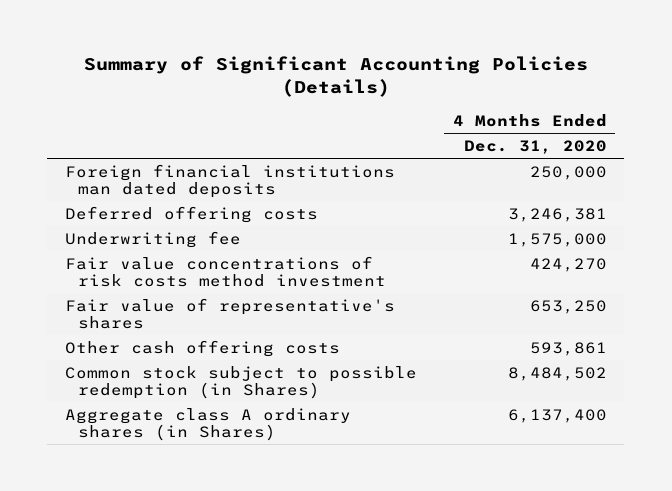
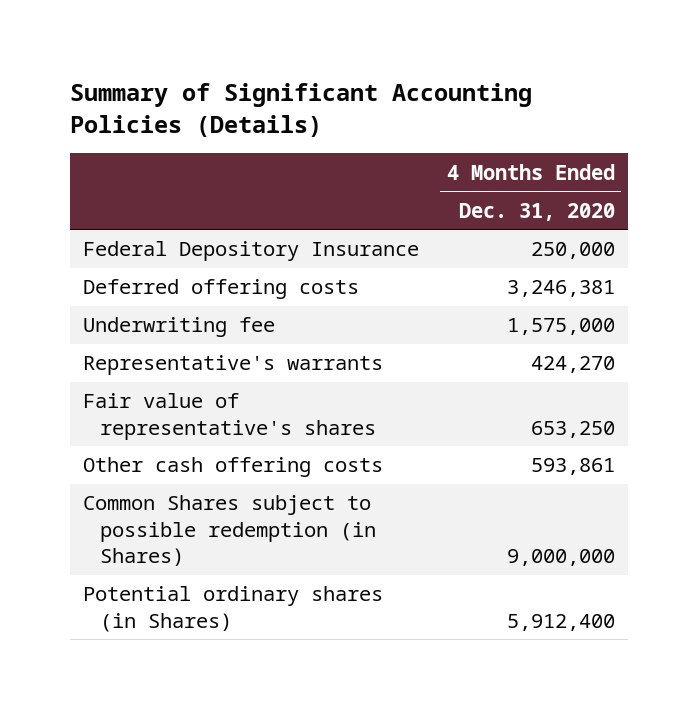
[65,163,396,198] Foreign financial institutions man dated deposits -> [83,241,420,262] Federal Depository Insurance
[65,255,386,287] Fair value concentrations of risk costs method investment -> [83,355,384,376] Representative's warrants
[65,407,352,441] Aggregate class A ordinary shares (in Shares) -> none
[65,365,418,399] Common stock subject to possible redemption (in Shares) -> [83,495,376,566] Common Shares subject to possible redemption (in Shares)
[507,366,607,381] 8,484,502 -> [506,548,615,566] 9,000,000
none -> [83,586,384,632] Potential ordinary shares (in Shares)

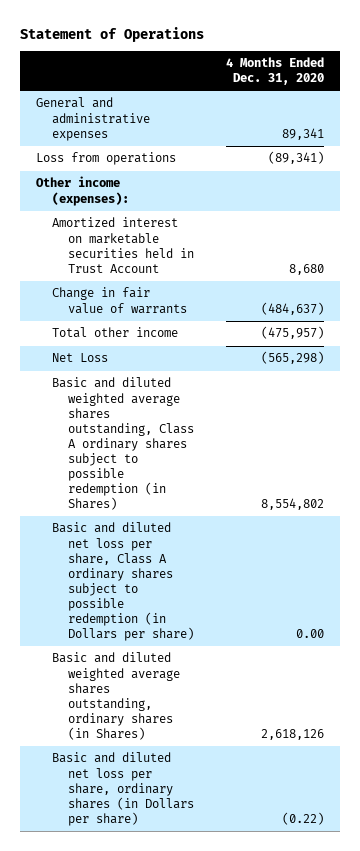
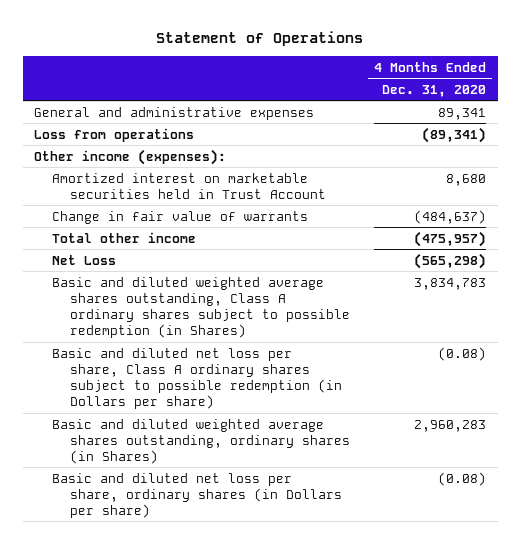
[261,498,325,511] 8,554,802 -> [414,277,487,290] 3,834,783
[296,629,325,639] 0.00 -> [438,346,487,361] (0.08)
[261,728,325,740] 2,618,126 -> [414,419,487,432] 2,960,283
[282,811,325,825] (0.22) -> [438,471,487,486] (0.08)

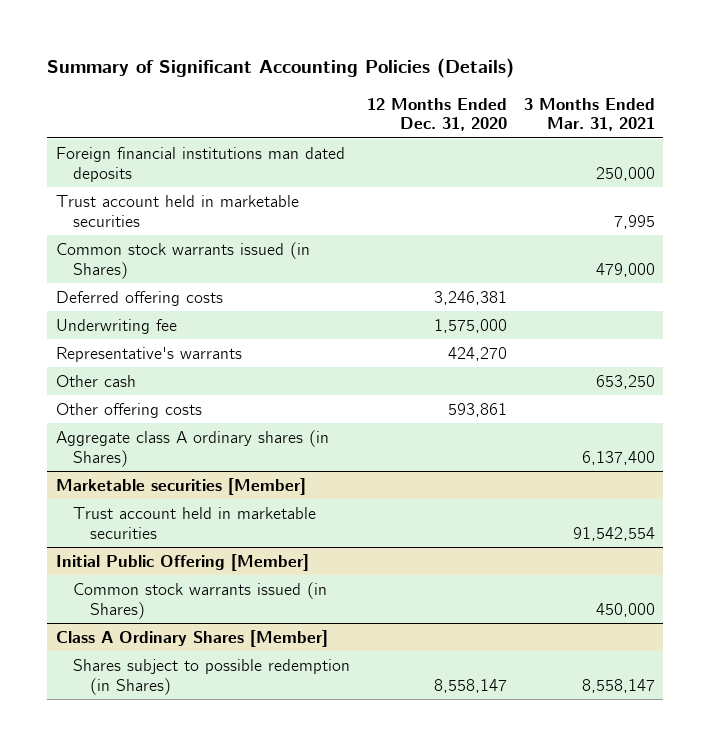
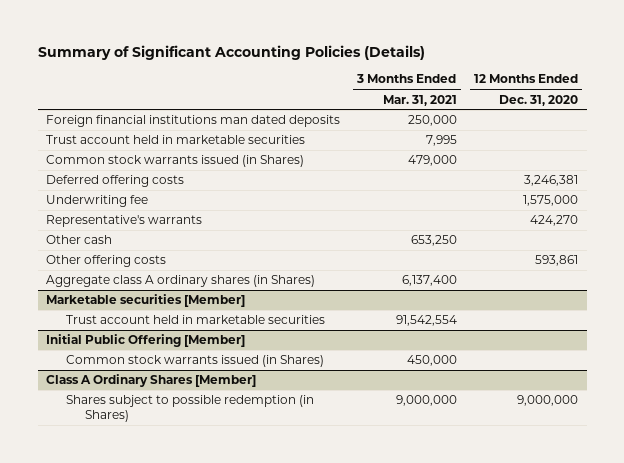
[433,678,507,693] 8,558,147 -> [516,395,578,407] 9,000,000
[581,678,655,693] 8,558,147 -> [395,395,457,407] 9,000,000

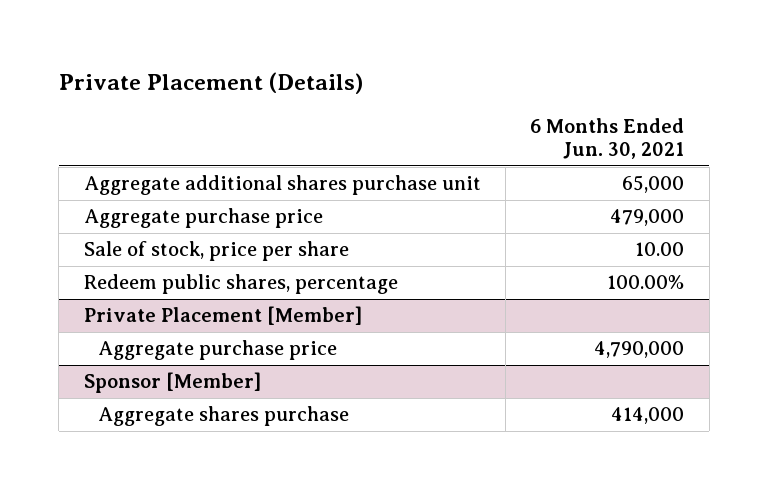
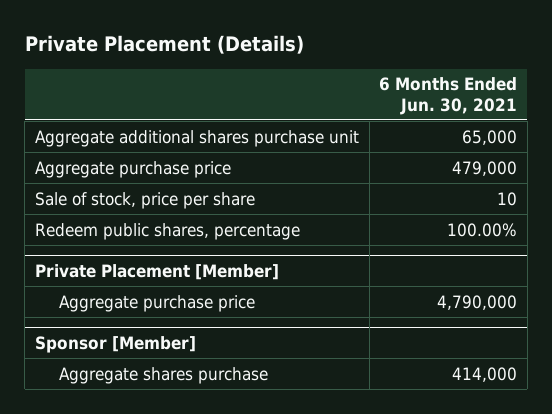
[635,242,685,257] 10.00 -> [497,191,518,206] 10

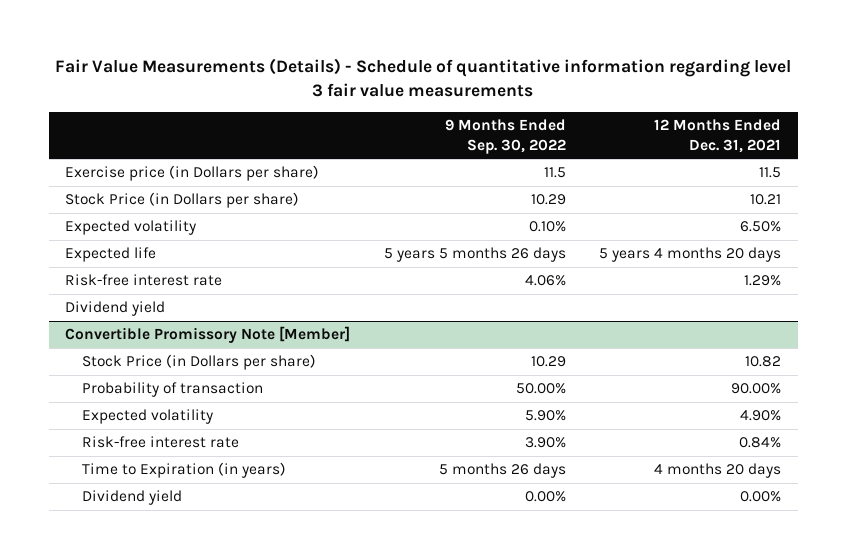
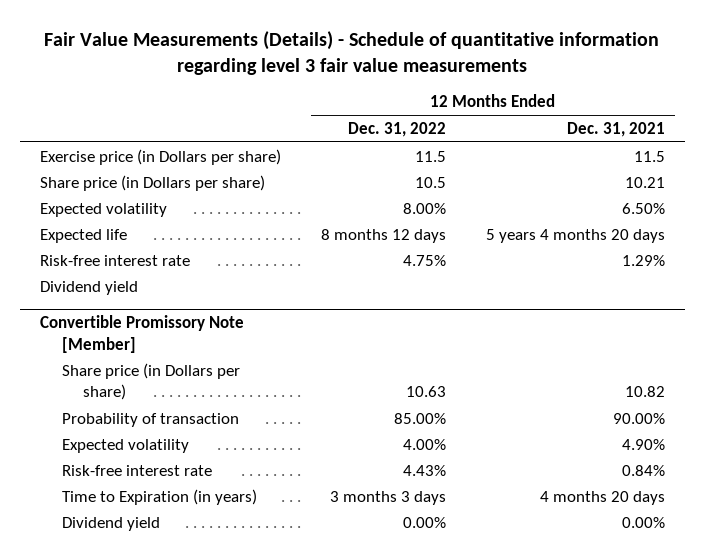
[444,118,566,154] 9 Months Ended Sep. 30, 2022 -> none
none -> [347,121,446,137] Dec. 31, 2022
[65,192,300,209] Stock Price (in Dollars per share) -> [39,174,265,191] Share price (in Dollars per share)
[82,354,317,371] Stock Price (in Dollars per share) -> [61,362,240,400] Share price (in Dollars per share)

